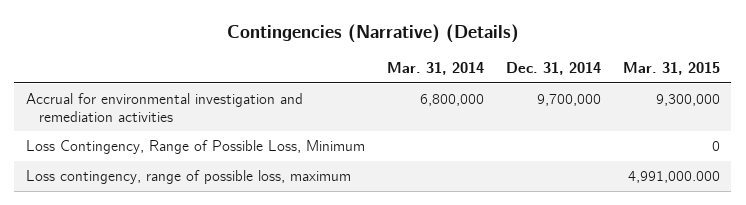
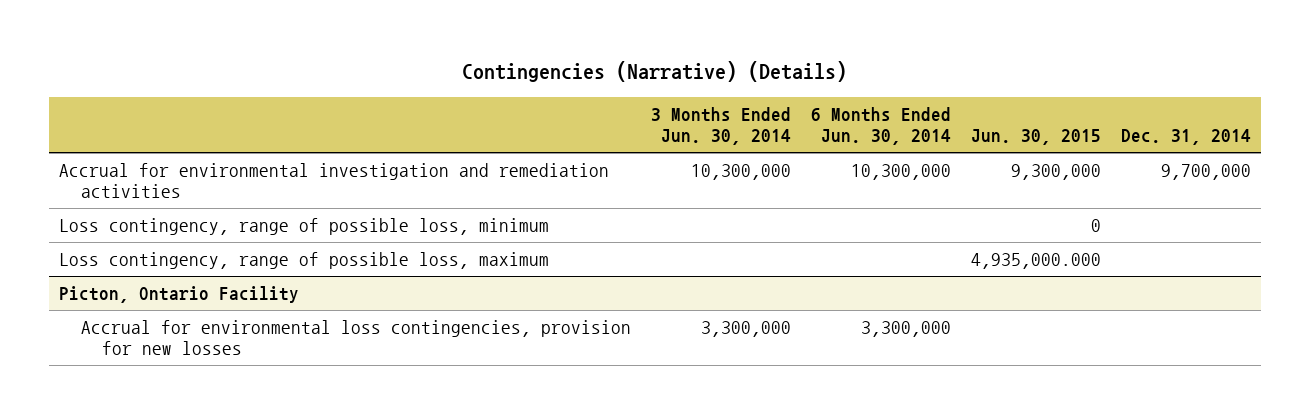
[386,62,484,76] Mar. 31, 2014 -> none
[623,62,721,76] Mar. 31, 2015 -> none
none -> [650,106,791,146] 3 Months Ended Jun. 30, 2014
none -> [810,106,951,146] 6 Months Ended Jun. 30, 2014
none -> [970,129,1101,146] Jun. 30, 2015
[25,140,365,155] Loss Contingency, Range of Possible Loss, Minimum -> [59,217,550,235] Loss contingency, range of possible loss, minimum
none -> [59,285,300,303] Picton, Ontario Facility
none -> [80,319,631,356] Accrual for environmental loss contingencies, provision for new losses

